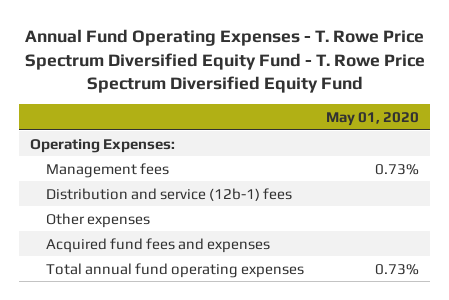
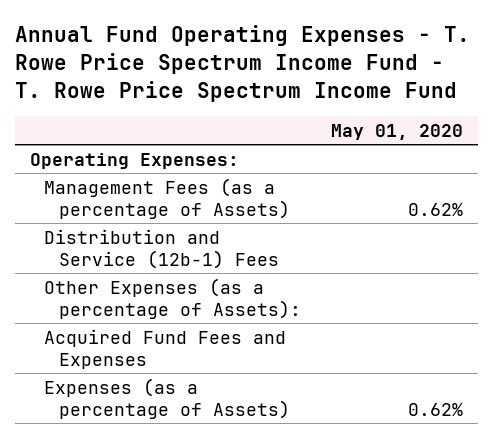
[24,29,425,94] Annual Fund Operating Expenses - T. Rowe Price Spectrum Diversified Equity Fund - T. Rowe Price Spectrum Diversified Equity Fund -> [14,25,470,103] Annual Fund Operating Expenses - T. Rowe Price Spectrum Income Fund - T. Rowe Price Spectrum Income Fund
[46,262,305,278] Total annual fund operating expenses -> none
[46,162,170,178] Management fees -> [44,177,290,219] Management Fees (as a percentage of Assets)
[375,163,420,175] 0.73% -> [408,202,464,216] 0.62%
[46,187,293,201] Distribution and service (12b-1) fees -> [44,228,279,269] Distribution and Service (12b-1) Fees
[46,212,151,228] Other expenses -> [44,277,301,319] Other Expenses (as a percentage of Assets):
[46,237,271,253] Acquired fund fees and expenses -> [44,328,287,369] Acquired Fund Fees and Expenses
none -> [44,377,290,419] Expenses (as a percentage of Assets)

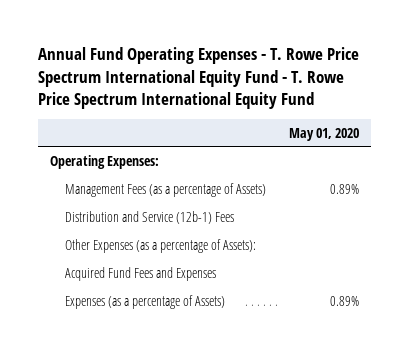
[14,25,470,103] Annual Fund Operating Expenses - T. Rowe Price Spectrum Income Fund - T. Rowe Price Spectrum Income Fund -> [38,47,360,109] Annual Fund Operating Expenses - T. Rowe Price Spectrum International Equity Fund - T. Rowe Price Spectrum International Equity Fund
[408,202,464,216] 0.62% -> [330,183,360,194] 0.89%
[408,402,464,416] 0.62% -> [330,295,360,306] 0.89%

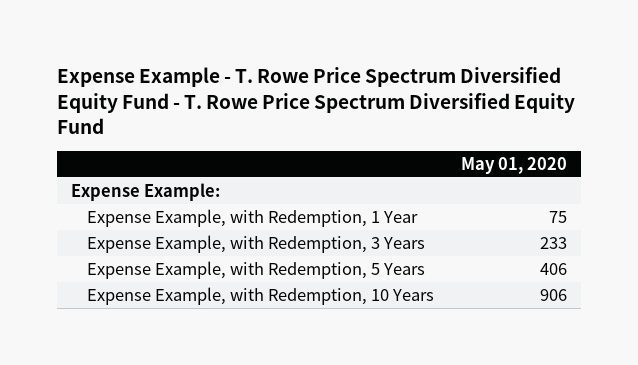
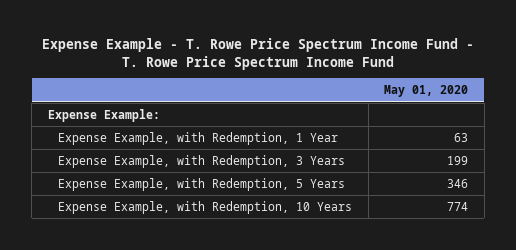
[57,67,576,135] Expense Example - T. Rowe Price Spectrum Diversified Equity Fund - T. Rowe Price Spectrum Diversified Equity Fund -> [42,38,475,71] Expense Example - T. Rowe Price Spectrum Income Fund - T. Rowe Price Spectrum Income Fund
[549,210,568,223] 75 -> [454,132,469,142] 63
[540,236,568,249] 233 -> [447,155,469,165] 199
[540,262,568,275] 406 -> [447,178,469,188] 346
[540,288,568,301] 906 -> [447,201,469,211] 774

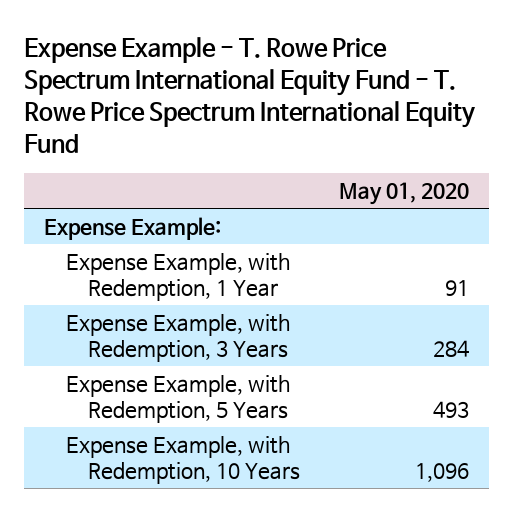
[42,38,475,71] Expense Example - T. Rowe Price Spectrum Income Fund - T. Rowe Price Spectrum Income Fund -> [24,37,476,154] Expense Example - T. Rowe Price Spectrum International Equity Fund - T. Rowe Price Spectrum International Equity Fund
[454,132,469,142] 63 -> [445,279,470,296] 91
[447,155,469,165] 199 -> [433,339,470,357] 284
[447,178,469,188] 346 -> [433,400,470,418] 493
[447,201,469,211] 774 -> [415,462,470,482] 1,096

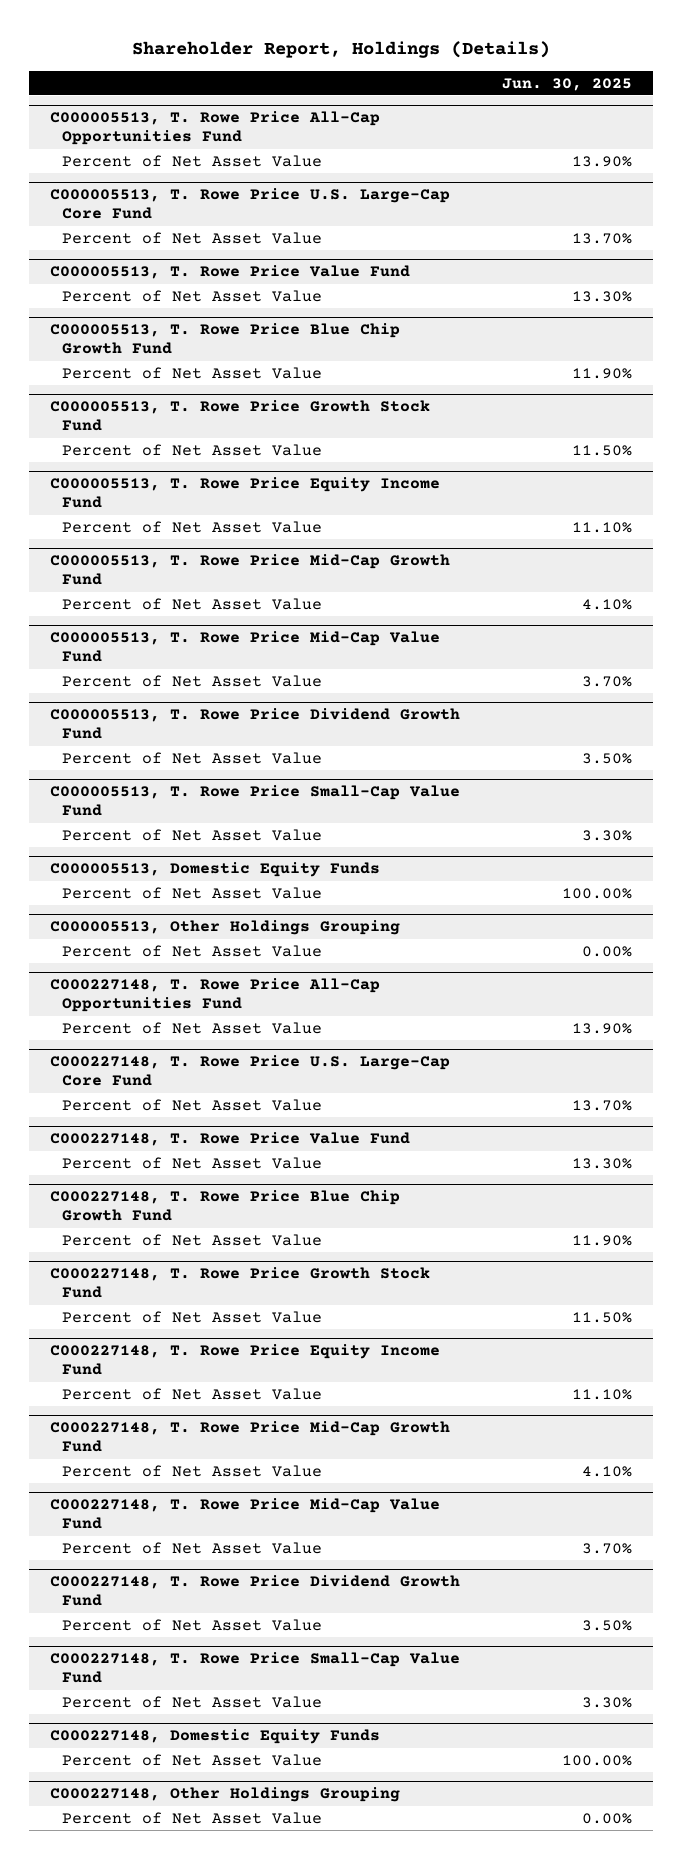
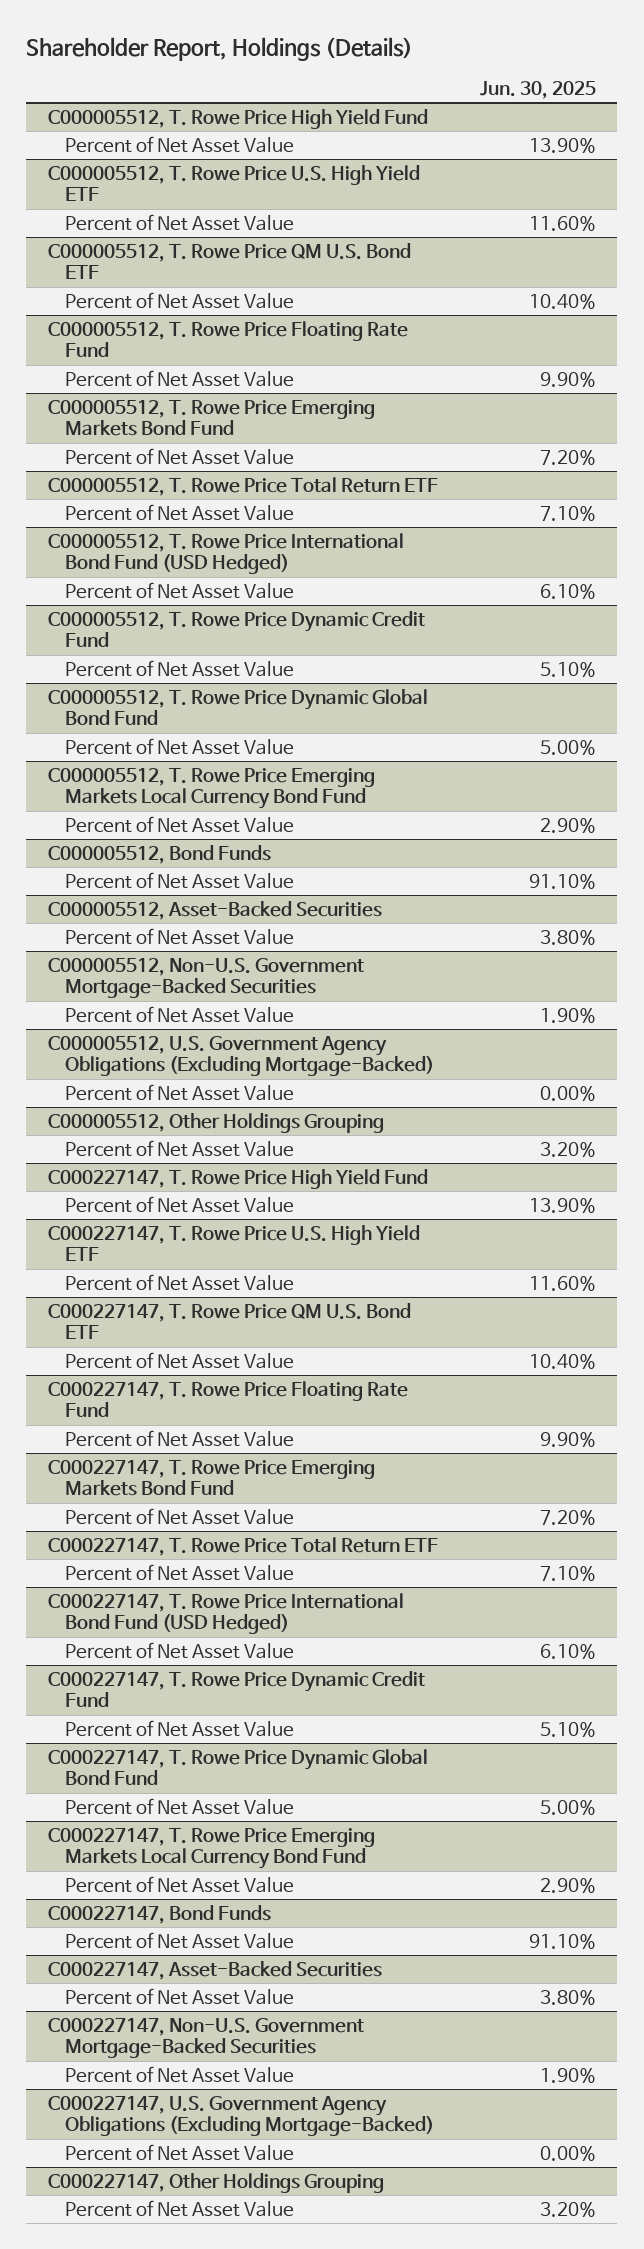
[50,111,381,146] C000005513, T. Rowe Price All-Cap Opportunities Fund -> none
none -> [47,108,428,129] C000005512, T. Rowe Price High Yield Fund
[50,188,451,220] C000005513, T. Rowe Price U.S. Large-Cap Core Fund -> none
[50,265,411,280] C000005513, T. Rowe Price Value Fund -> none
[50,323,401,355] C000005513, T. Rowe Price Blue Chip Growth Fund -> none
[50,400,431,432] C000005513, T. Rowe Price Growth Stock Fund -> none
[50,477,441,509] C000005513, T. Rowe Price Equity Income Fund -> none
[50,554,451,586] C000005513, T. Rowe Price Mid-Cap Growth Fund -> none
[50,631,441,663] C000005513, T. Rowe Price Mid-Cap Value Fund -> none
[50,708,461,740] C000005513, T. Rowe Price Dividend Growth Fund -> none
[50,785,461,817] C000005513, T. Rowe Price Small-Cap Value Fund -> none
[50,862,381,878] C000005513, Domestic Equity Funds -> none
[50,920,401,936] C000005513, Other Holdings Grouping -> none
none -> [47,164,420,202] C000005512, T. Rowe Price U.S. High Yield ETF
[572,232,633,244] 13.70% -> [529,215,597,231] 11.60%
none -> [47,242,411,280] C000005512, T. Rowe Price QM U.S. Bond ETF
[572,290,633,302] 13.30% -> [529,293,597,309] 10.40%
none -> [47,320,408,358] C000005512, T. Rowe Price Floating Rate Fund
[572,367,633,379] 11.90% -> [540,371,597,387] 9.90%
none -> [47,399,375,437] C000005512, T. Rowe Price Emerging Markets Bond Fund
[572,444,633,456] 11.50% -> [540,449,597,465] 7.20%
none -> [47,476,438,496] C000005512, T. Rowe Price Total Return ETF
[572,521,633,533] 11.10% -> [540,505,597,521] 7.10%
none -> [47,532,404,575] C000005512, T. Rowe Price International Bond Fund (USD Hedged)
[582,598,633,610] 4.10% -> [540,583,597,599] 6.10%
none -> [47,610,425,648] C000005512, T. Rowe Price Dynamic Credit Fund
[582,675,633,687] 3.70% -> [540,661,597,677] 5.10%
none -> [47,688,428,726] C000005512, T. Rowe Price Dynamic Global Bond Fund
[582,752,633,764] 3.50% -> [540,739,597,755] 5.00%
none -> [47,767,375,810] C000005512, T. Rowe Price Emerging Markets Local Currency Bond Fund
[582,829,633,841] 3.30% -> [540,817,597,833] 2.90%
none -> [47,844,271,864] C000005512, Bond Funds
[562,887,633,899] 100.00% -> [529,873,597,889] 91.10%
none -> [47,900,382,920] C000005512, Asset-Backed Securities
none -> [65,927,295,945] Percent of Net Asset Value
none -> [47,957,364,999] C000005512, Non-U.S. Government Mortgage-Backed Securities
none -> [65,1005,295,1023] Percent of Net Asset Value
none -> [47,1035,435,1077] C000005512, U.S. Government Agency Obligations (Excluding Mortgage-Backed)
[50,978,381,1013] C000227148, T. Rowe Price All-Cap Opportunities Fund -> none
none -> [47,1112,384,1133] C000005512, Other Holdings Grouping
none -> [65,1139,295,1157] Percent of Net Asset Value
none -> [47,1168,428,1189] C000227147, T. Rowe Price High Yield Fund
[50,1055,451,1087] C000227148, T. Rowe Price U.S. Large-Cap Core Fund -> none
[50,1132,411,1147] C000227148, T. Rowe Price Value Fund -> none
[50,1190,401,1222] C000227148, T. Rowe Price Blue Chip Growth Fund -> none
[50,1267,431,1299] C000227148, T. Rowe Price Growth Stock Fund -> none
[50,1344,441,1376] C000227148, T. Rowe Price Equity Income Fund -> none
[50,1421,451,1453] C000227148, T. Rowe Price Mid-Cap Growth Fund -> none
[50,1498,441,1530] C000227148, T. Rowe Price Mid-Cap Value Fund -> none
[50,1575,461,1607] C000227148, T. Rowe Price Dividend Growth Fund -> none
[50,1652,461,1684] C000227148, T. Rowe Price Small-Cap Value Fund -> none
[50,1729,381,1745] C000227148, Domestic Equity Funds -> none
[50,1787,401,1803] C000227148, Other Holdings Grouping -> none
none -> [47,1224,420,1262] C000227147, T. Rowe Price U.S. High Yield ETF
[572,1099,633,1111] 13.70% -> [529,1275,597,1291] 11.60%
none -> [47,1302,411,1340] C000227147, T. Rowe Price QM U.S. Bond ETF
[572,1157,633,1169] 13.30% -> [529,1353,597,1369] 10.40%
none -> [47,1380,408,1418] C000227147, T. Rowe Price Floating Rate Fund
[572,1234,633,1246] 11.90% -> [540,1431,597,1447] 9.90%
none -> [47,1459,375,1497] C000227147, T. Rowe Price Emerging Markets Bond Fund
[572,1311,633,1323] 11.50% -> [540,1509,597,1525] 7.20%
none -> [47,1536,438,1556] C000227147, T. Rowe Price Total Return ETF
[572,1388,633,1400] 11.10% -> [540,1565,597,1581] 7.10%
none -> [47,1592,404,1635] C000227147, T. Rowe Price International Bond Fund (USD Hedged)
[582,1465,633,1477] 4.10% -> [540,1643,597,1659] 6.10%
none -> [47,1670,425,1708] C000227147, T. Rowe Price Dynamic Credit Fund
[582,1542,633,1554] 3.70% -> [540,1721,597,1737] 5.10%
none -> [47,1748,428,1786] C000227147, T. Rowe Price Dynamic Global Bond Fund
[582,1619,633,1631] 3.50% -> [540,1799,597,1815] 5.00%
none -> [47,1827,375,1870] C000227147, T. Rowe Price Emerging Markets Local Currency Bond Fund
[582,1696,633,1708] 3.30% -> [540,1877,597,1893] 2.90%
none -> [47,1904,271,1924] C000227147, Bond Funds
[562,1754,633,1766] 100.00% -> [529,1933,597,1949] 91.10%
none -> [47,1960,382,1980] C000227147, Asset-Backed Securities
none -> [65,1987,295,2005] Percent of Net Asset Value
none -> [47,2017,364,2059] C000227147, Non-U.S. Government Mortgage-Backed Securities
none -> [65,2065,295,2083] Percent of Net Asset Value
none -> [47,2095,435,2137] C000227147, U.S. Government Agency Obligations (Excluding Mortgage-Backed)
none -> [47,2172,384,2193] C000227147, Other Holdings Grouping
none -> [65,2199,295,2217] Percent of Net Asset Value

